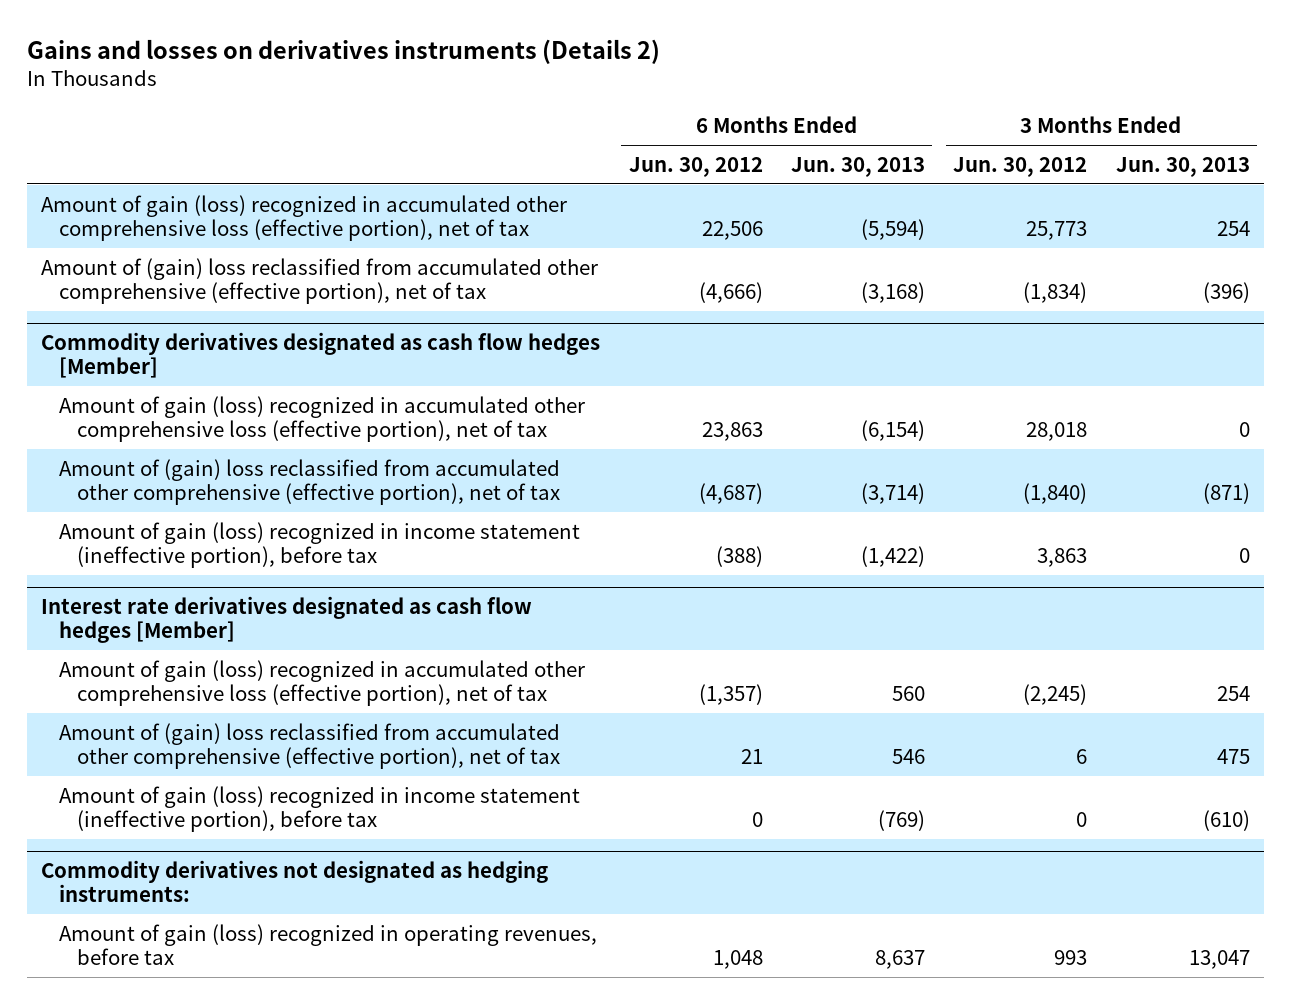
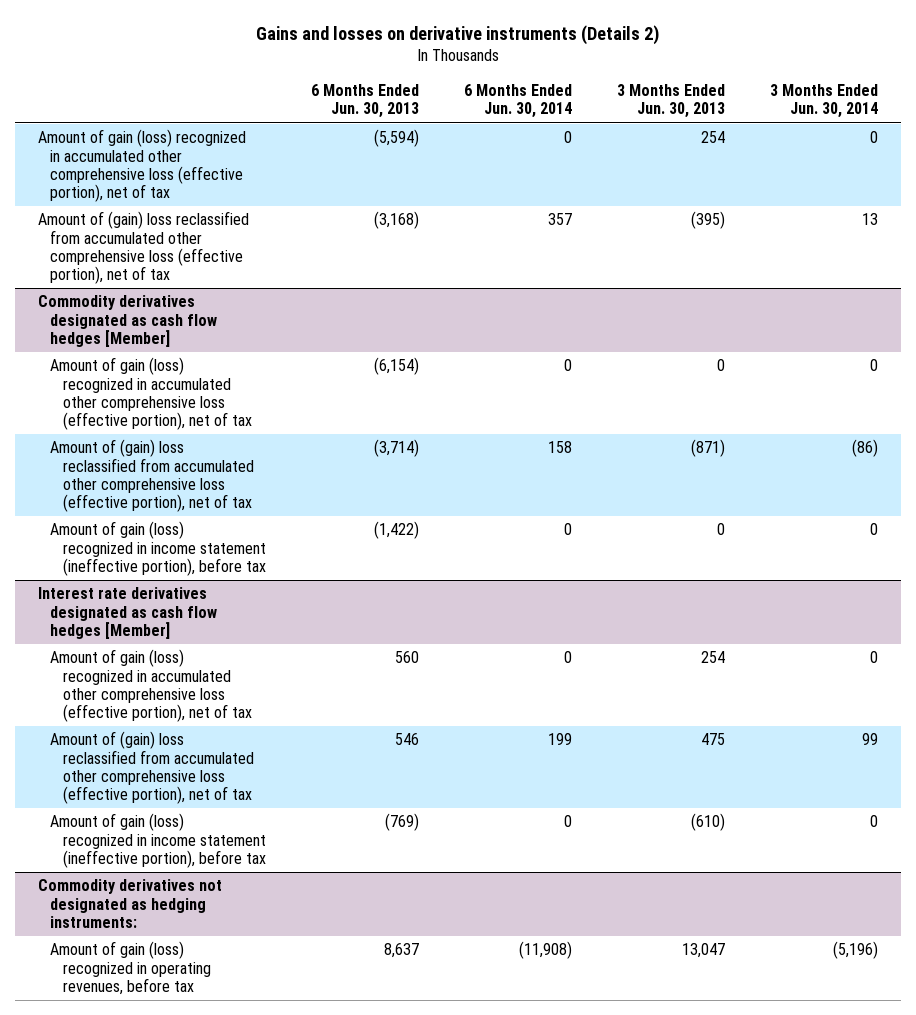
[27,38,661,64] Gains and losses on derivatives instruments (Details 2) -> [255,24,659,45] Gains and losses on derivative instruments (Details 2)
[628,156,763,177] Jun. 30, 2012 -> none
[953,156,1088,177] Jun. 30, 2012 -> none
none -> [464,84,573,119] 6 Months Ended Jun. 30, 2014
none -> [770,84,879,119] 3 Months Ended Jun. 30, 2014
[41,257,599,305] Amount of (gain) loss reclassified from accumulated other comprehensive (effective portion), net of tax -> [37,211,249,285] Amount of (gain) loss reclassified from accumulated other comprehensive loss (effective portion), net of tax
[1202,282,1250,304] (396) -> [691,211,726,230] (395)
[59,458,561,506] Amount of (gain) loss reclassified from accumulated other comprehensive (effective portion), net of tax -> [50,439,255,513] Amount of (gain) loss reclassified from accumulated other comprehensive loss (effective portion), net of tax
[59,722,561,770] Amount of (gain) loss reclassified from accumulated other comprehensive (effective portion), net of tax -> [50,731,255,805] Amount of (gain) loss reclassified from accumulated other comprehensive loss (effective portion), net of tax

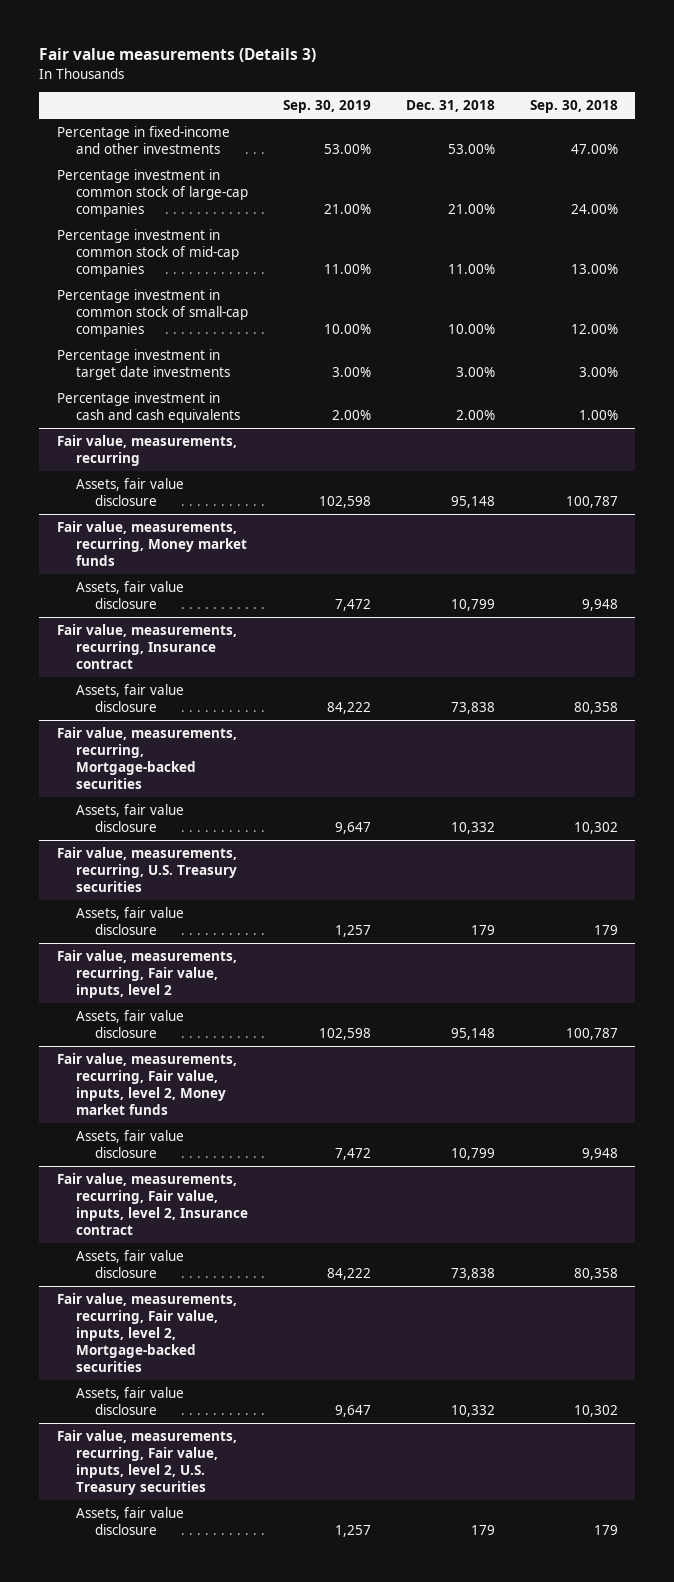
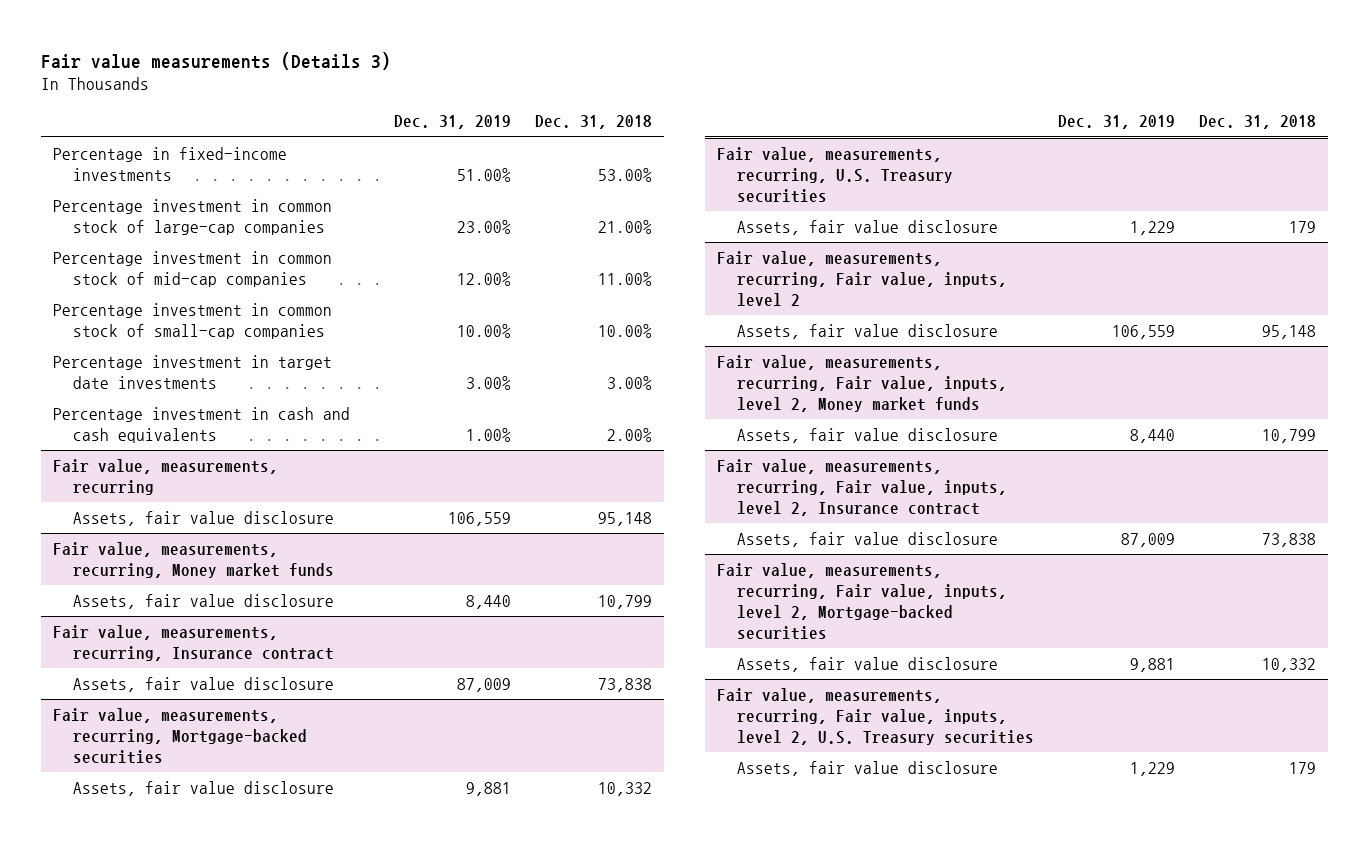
[282,100,371,114] Sep. 30, 2019 -> none
[529,100,618,114] Sep. 30, 2018 -> none
none -> [394,115,512,130] Dec. 31, 2019
[56,125,230,154] Percentage in fixed-income and other investments -> [53,146,288,181] Percentage in fixed-income investments

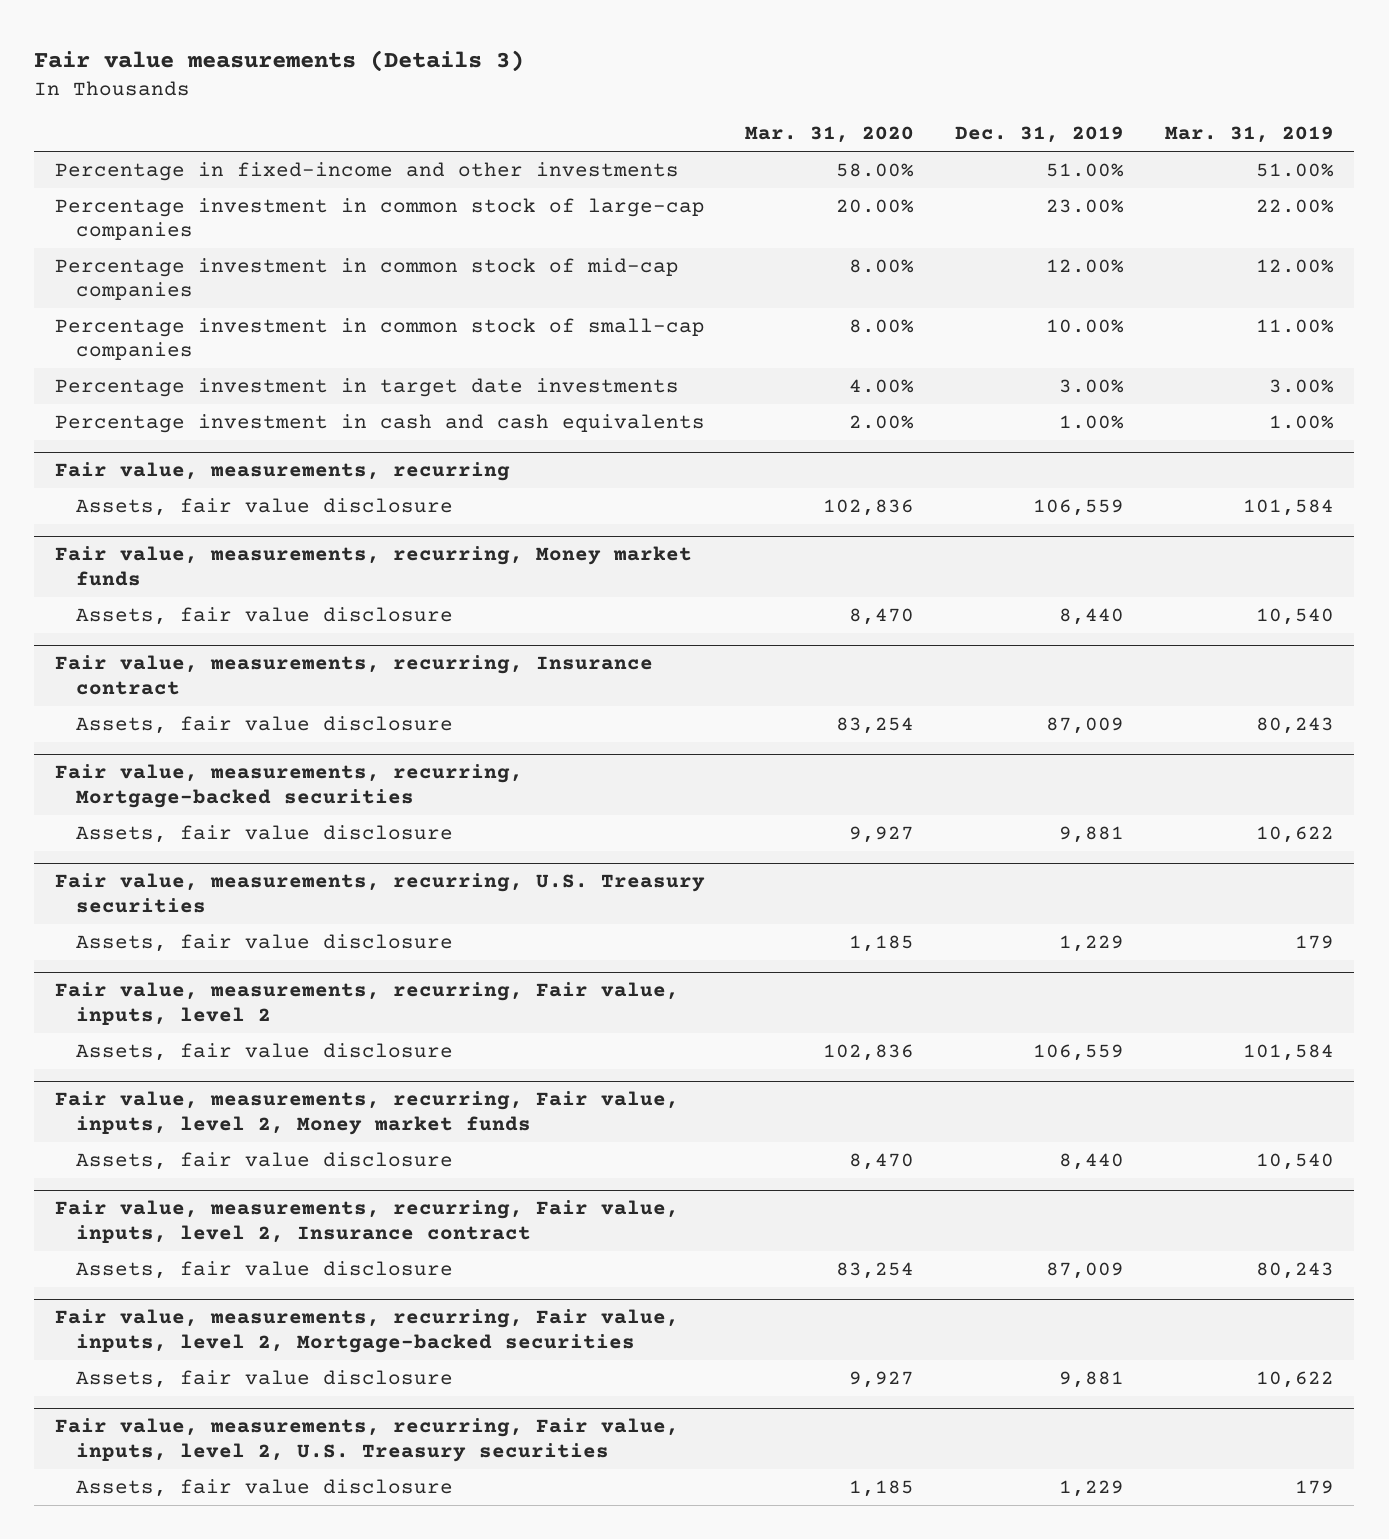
[535,115,653,130] Dec. 31, 2018 -> none
none -> [745,126,915,144] Mar. 31, 2020
none -> [1165,126,1335,144] Mar. 31, 2019
[53,146,288,181] Percentage in fixed-income investments -> [54,162,679,182] Percentage in fixed-income and other investments

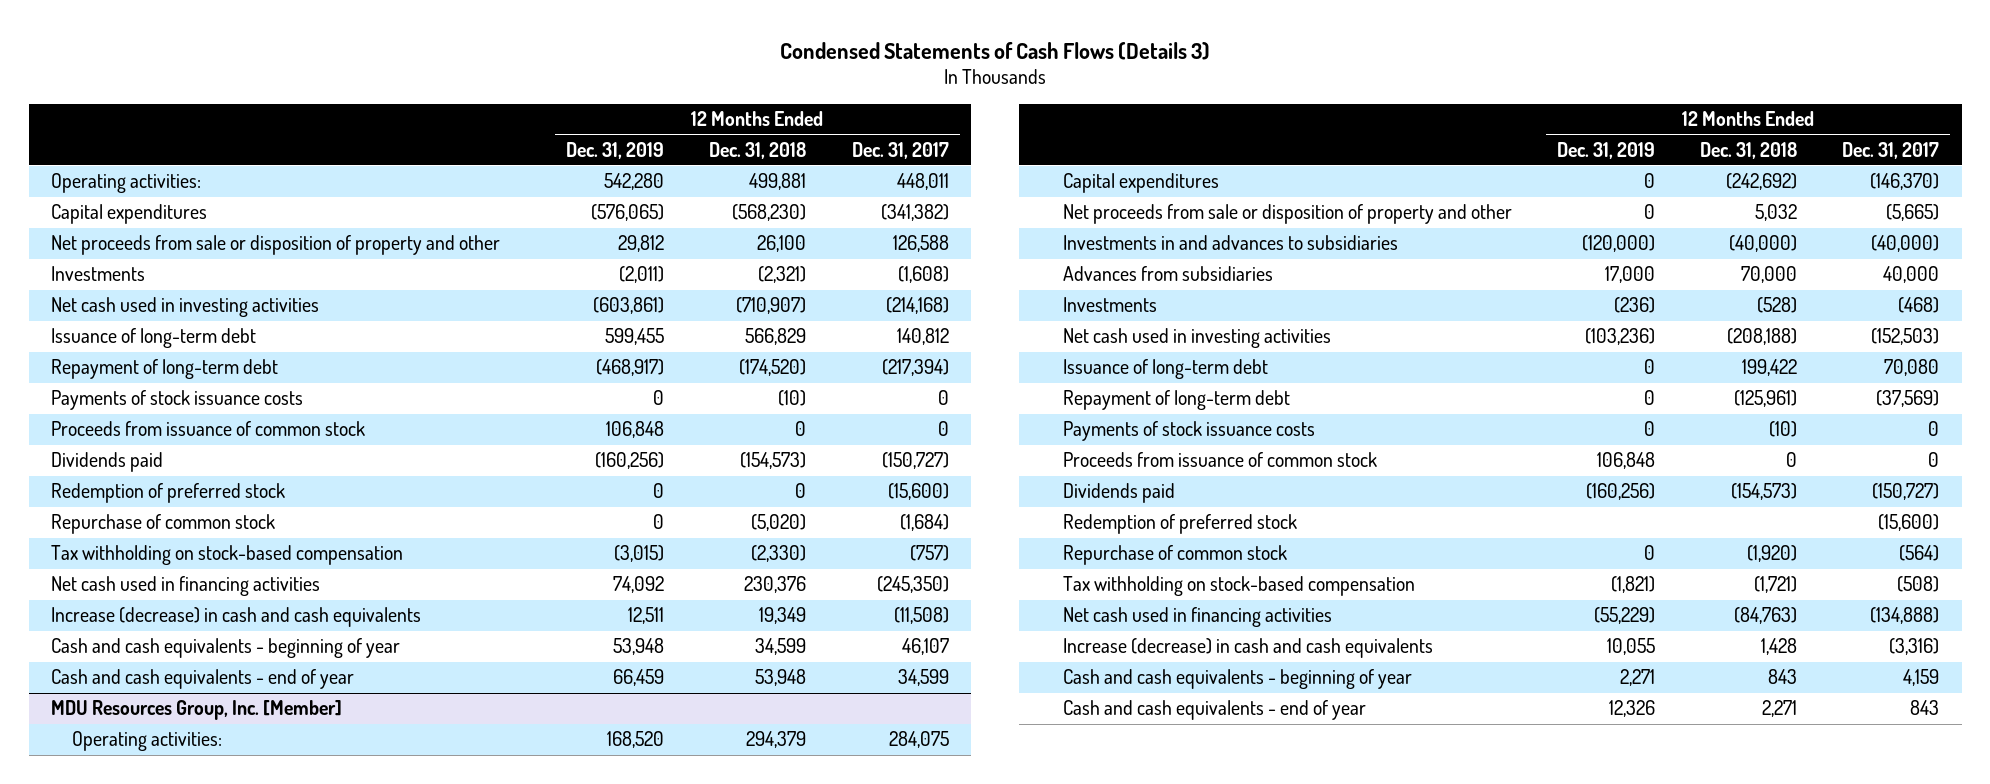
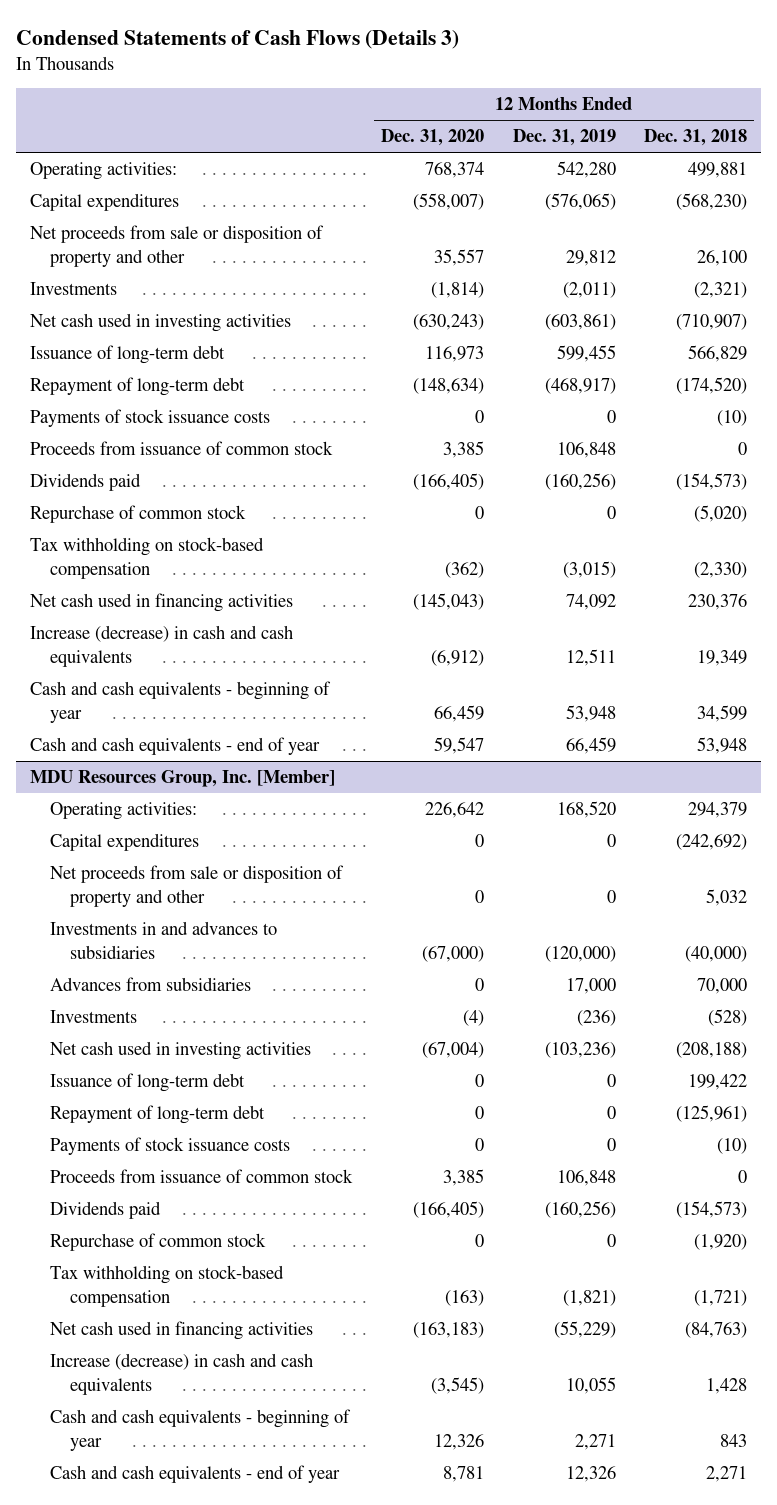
[851,141,949,159] Dec. 31, 2017 -> none
none -> [380,129,484,147] Dec. 31, 2020
[51,483,286,504] Redemption of preferred stock -> none
[1062,514,1297,535] Redemption of preferred stock -> none

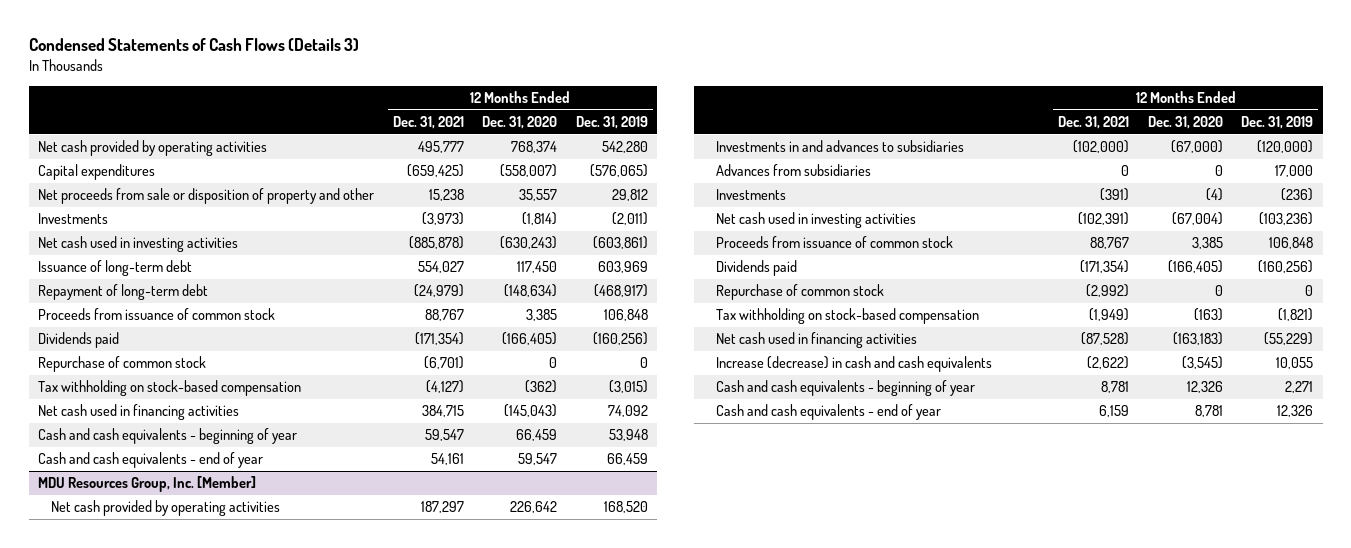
[644,129,748,147] Dec. 31, 2018 -> none
none -> [392,116,464,130] Dec. 31, 2021
[30,162,178,181] Operating activities: -> [37,140,267,157] Net cash provided by operating activities
[424,346,484,363] 116,973 -> [517,261,558,274] 117,450
[556,345,616,363] 599,455 -> [597,261,648,274] 603,969
[30,409,271,428] Payments of stock issuance costs -> none
[30,625,294,668] Increase (decrease) in cash and cash equivalents -> none
[50,833,200,852] Capital expenditures -> none
[50,865,345,908] Net proceeds from sale or disposition of property and other -> none
[50,802,198,821] Operating activities: -> [50,500,280,517] Net cash provided by operating activities
[50,1073,246,1093] Issuance of long-term debt -> none
[50,1105,266,1125] Repayment of long-term debt -> none
[50,1137,291,1156] Payments of stock issuance costs -> none

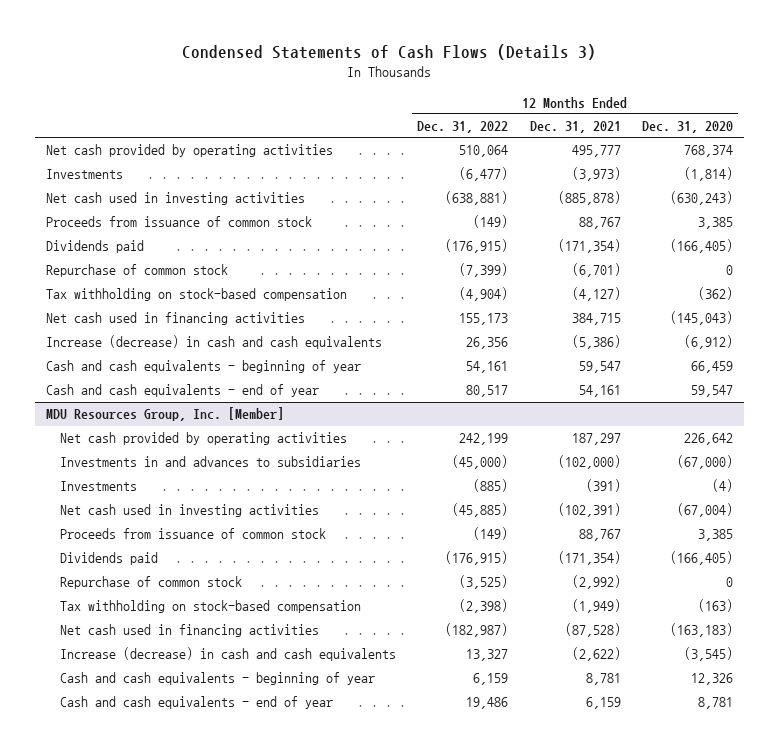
[575,116,648,130] Dec. 31, 2019 -> none
none -> [417,121,509,134] Dec. 31, 2022
[37,164,155,181] Capital expenditures -> none
[37,188,374,205] Net proceeds from sale or disposition of property and other -> none
[37,260,192,277] Issuance of long-term debt -> none
[37,284,208,301] Repayment of long-term debt -> none
none -> [45,335,382,350] Increase (decrease) in cash and cash equivalents
[716,164,872,177] Advances from subsidiaries -> none

